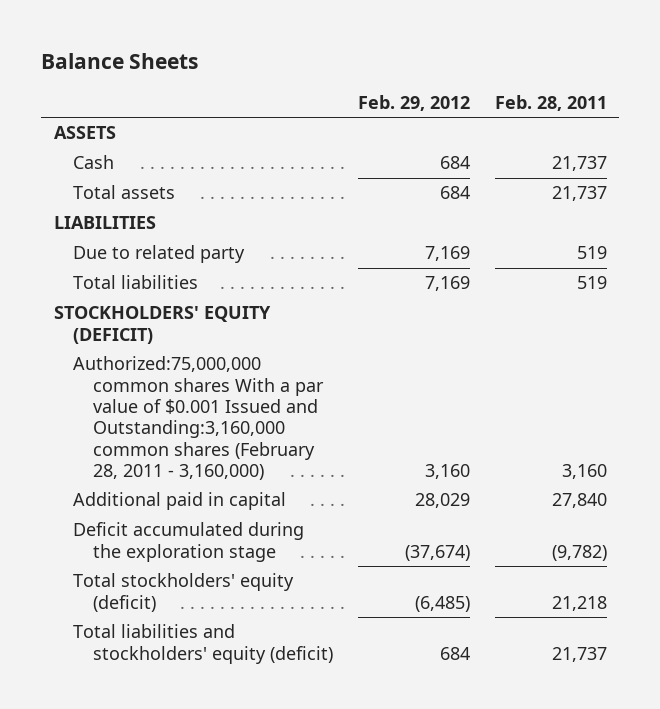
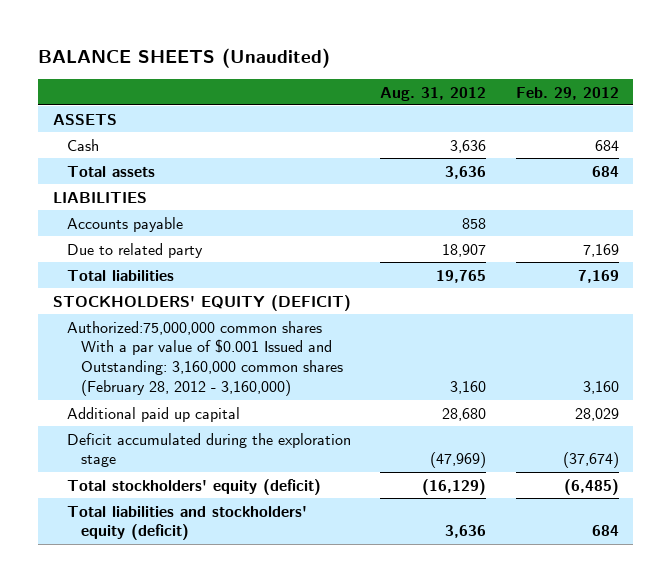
[41,53,199,70] Balance Sheets -> [38,47,331,68] BALANCE SHEETS (Unaudited)
[494,95,607,112] Feb. 28, 2011 -> none
none -> [380,86,487,101] Aug. 31, 2012
none -> [66,216,183,232] Accounts payable
[73,356,324,481] Authorized:75,000,000 common shares With a par value of $0.001 Issued and Outstanding:3,160,000 common shares (February 28, 2011 - 3,160,000) -> [66,320,343,397] Authorized:75,000,000 common shares With a par value of $0.001 Issued and Outstanding: 3,160,000 common shares (February 28, 2012 - 3,160,000)
[73,492,287,511] Additional paid in capital -> [66,406,240,422] Additional paid up capital

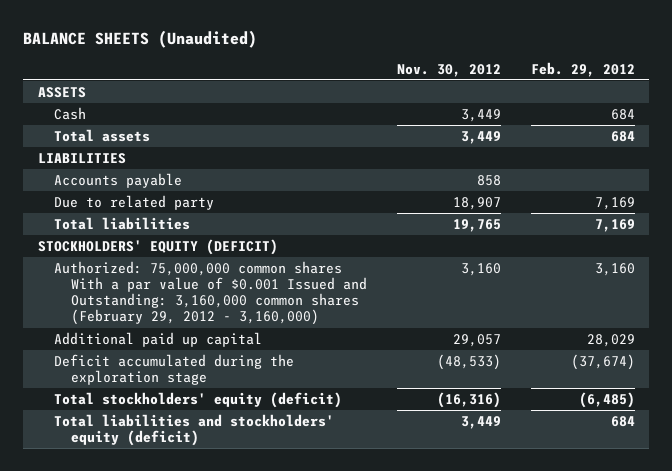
[380,86,487,101] Aug. 31, 2012 -> none
none -> [396,63,501,77] Nov. 30, 2012
[66,320,343,397] Authorized:75,000,000 common shares With a par value of $0.001 Issued and Outstanding: 3,160,000 common shares (February 28, 2012 - 3,160,000) -> [54,260,368,326] Authorized: 75,000,000 common shares With a par value of $0.001 Issued and Outstanding: 3,160,000 common shares (February 29, 2012 - 3,160,000)

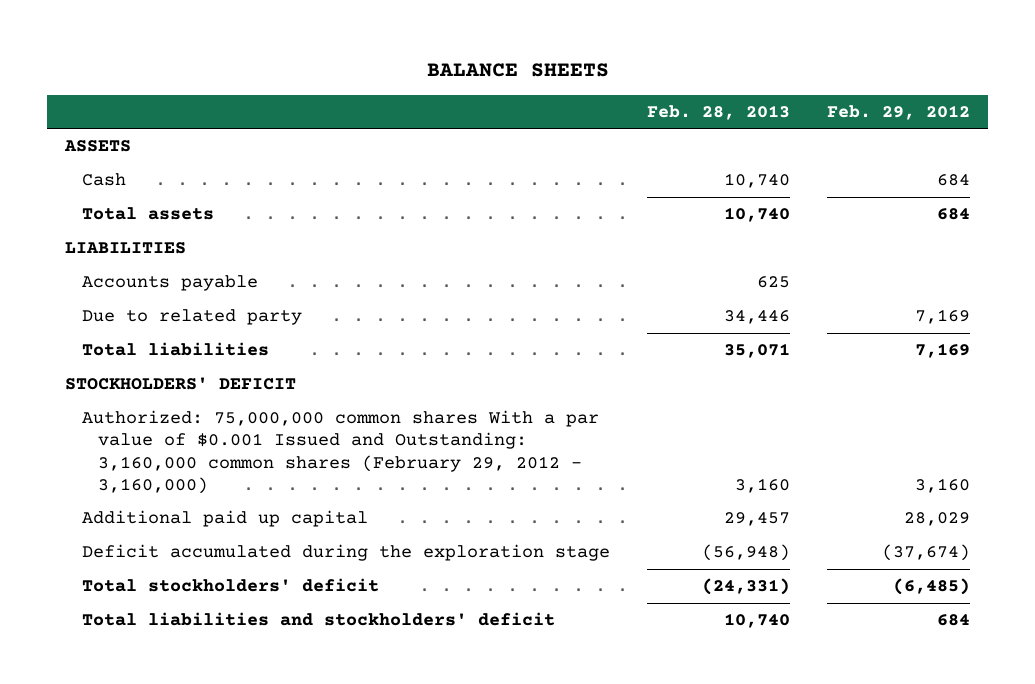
[22,30,257,49] BALANCE SHEETS (Unaudited) -> [426,63,609,78] BALANCE SHEETS
[396,63,501,77] Nov. 30, 2012 -> none
none -> [646,104,790,120] Feb. 28, 2013
[37,238,278,255] STOCKHOLDERS' EQUITY (DEFICIT) -> [65,377,297,391] STOCKHOLDERS' DEFICIT
[54,391,343,408] Total stockholders' equity (deficit) -> [81,578,379,593] Total stockholders' deficit
[54,413,335,446] Total liabilities and stockholders' equity (deficit) -> [81,612,555,627] Total liabilities and stockholders' deficit

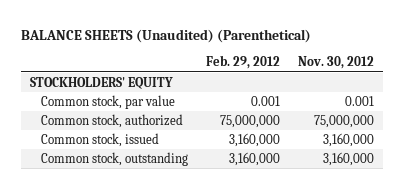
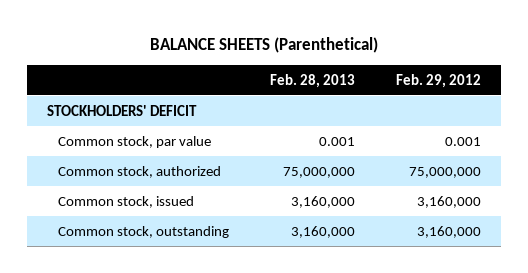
[20,29,311,44] BALANCE SHEETS (Unaudited) (Parenthetical) -> [150,37,379,54] BALANCE SHEETS (Parenthetical)
[298,56,375,70] Nov. 30, 2012 -> none
none -> [269,73,355,88] Feb. 28, 2013
[30,76,174,89] STOCKHOLDERS' EQUITY -> [47,104,198,116] STOCKHOLDERS' DEFICIT

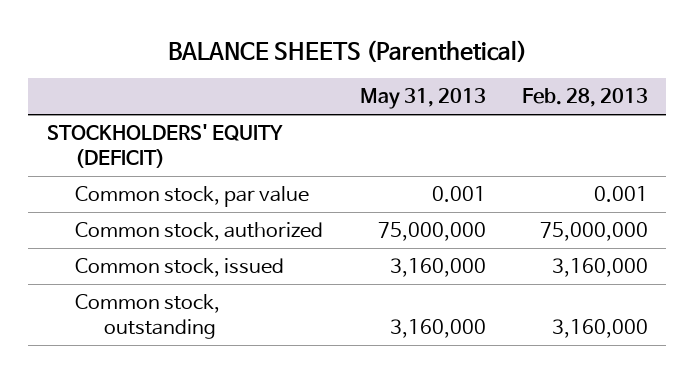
[395,73,481,88] Feb. 29, 2012 -> none
none -> [359,88,486,110] May 31, 2013
[47,104,198,116] STOCKHOLDERS' DEFICIT -> [46,124,283,168] STOCKHOLDERS' EQUITY (DEFICIT)

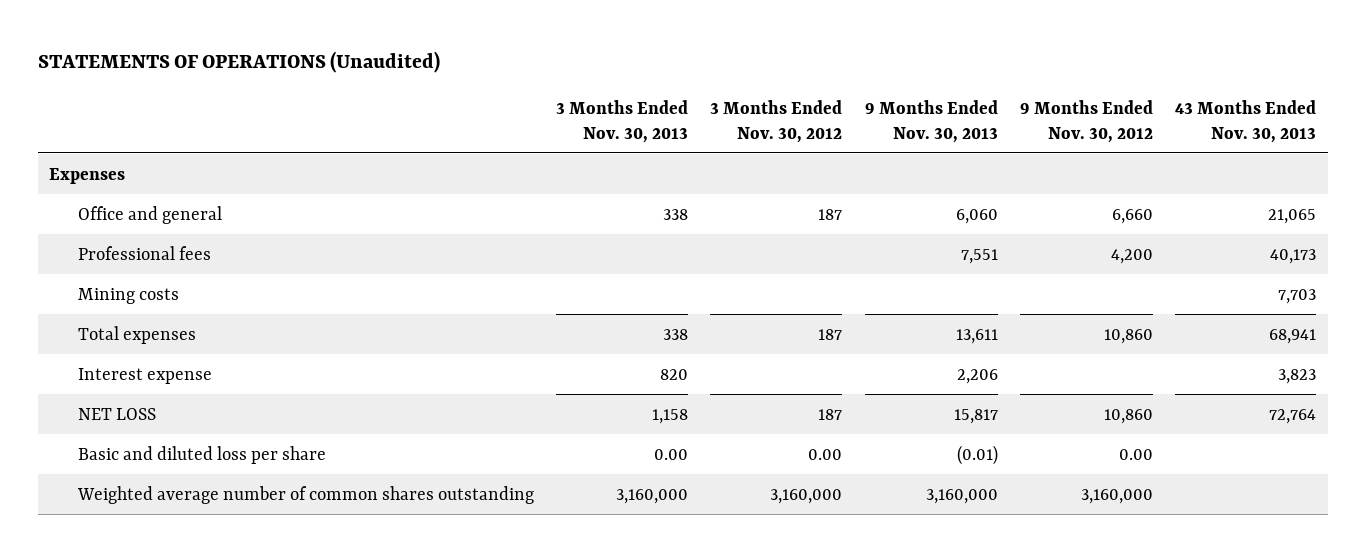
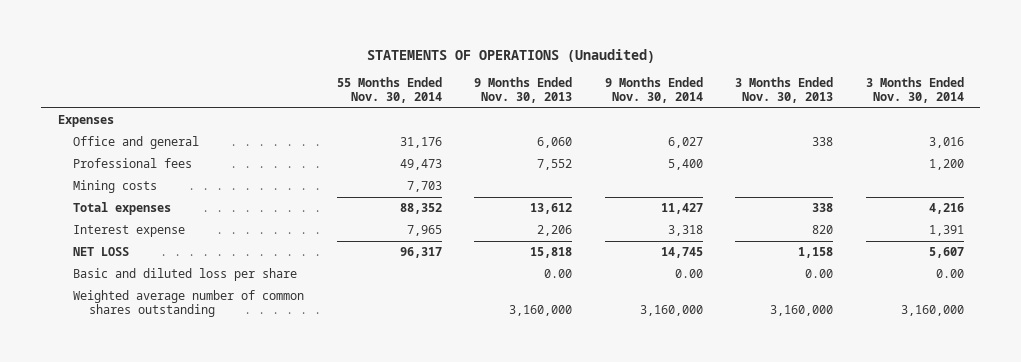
[710,99,843,143] 3 Months Ended Nov. 30, 2012 -> none
[1020,99,1154,143] 9 Months Ended Nov. 30, 2012 -> none
[1175,99,1317,143] 43 Months Ended Nov. 30, 2013 -> none
none -> [336,76,442,103] 55 Months Ended Nov. 30, 2014
none -> [604,76,703,103] 9 Months Ended Nov. 30, 2014
none -> [865,76,964,103] 3 Months Ended Nov. 30, 2014
[960,248,998,264] 7,551 -> [537,159,573,171] 7,552
[955,328,998,344] 13,611 -> [530,203,573,215] 13,612
[953,408,998,424] 15,817 -> [530,247,573,259] 15,818
[956,444,998,465] (0.01) -> [544,269,573,279] 0.00

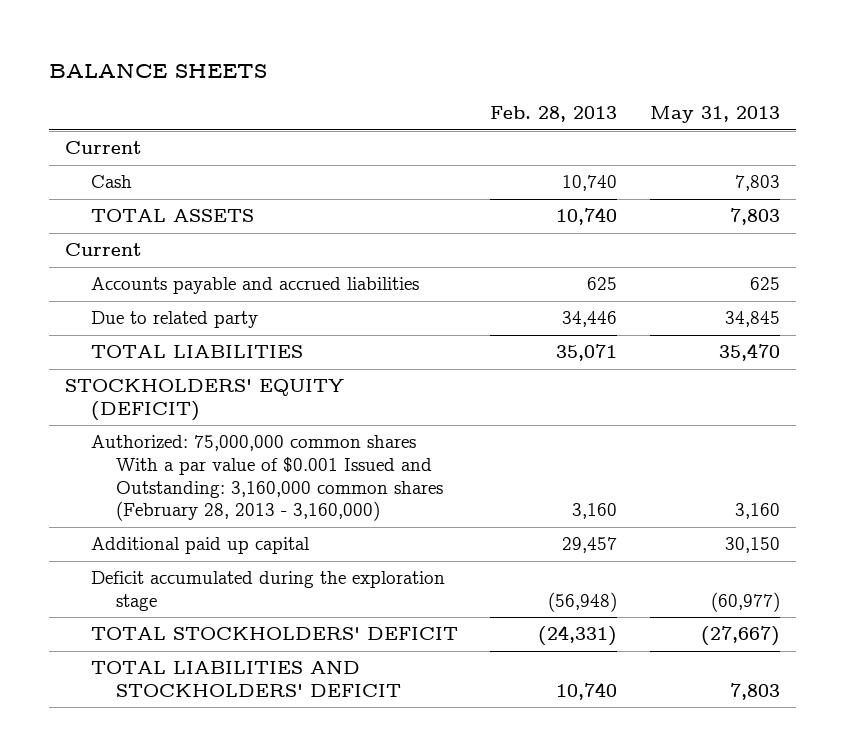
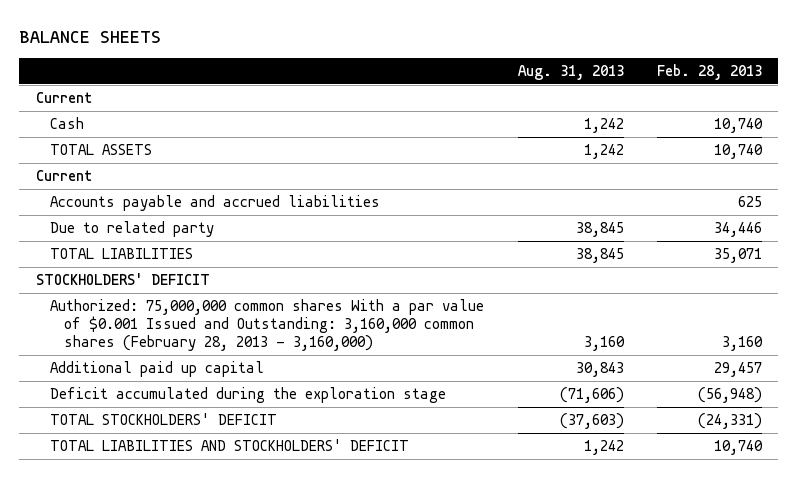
[649,106,780,124] May 31, 2013 -> none
none -> [517,64,624,80] Aug. 31, 2013
[65,379,345,421] STOCKHOLDERS' EQUITY (DEFICIT) -> [36,273,211,286] STOCKHOLDERS' DEFICIT

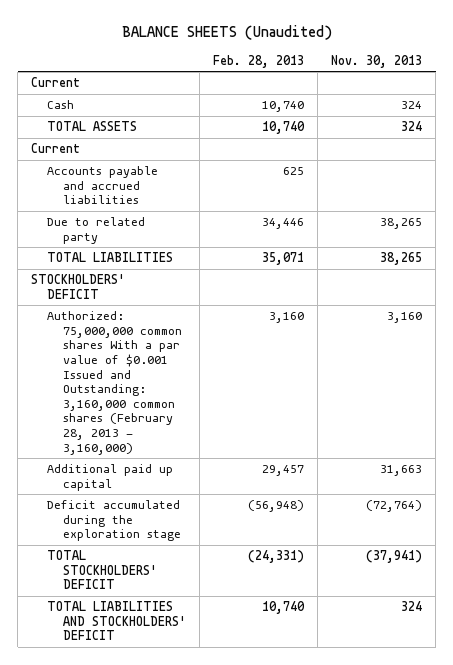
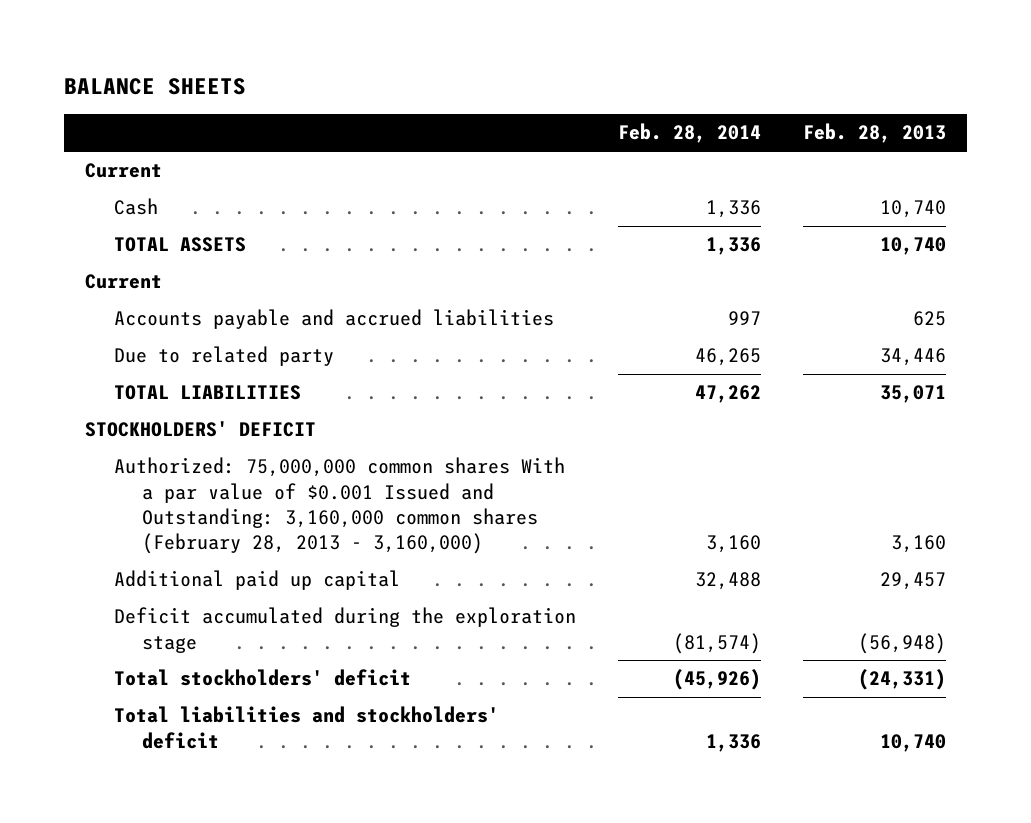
[121,25,332,41] BALANCE SHEETS (Unaudited) -> [64,78,247,96] BALANCE SHEETS
[330,54,422,68] Nov. 30, 2013 -> none
none -> [618,123,762,144] Feb. 28, 2014
[47,550,157,590] TOTAL STOCKHOLDERS' DEFICIT -> [113,669,411,687] Total stockholders' deficit
[47,601,186,641] TOTAL LIABILITIES AND STOCKHOLDERS' DEFICIT -> [113,706,499,749] Total liabilities and stockholders' deficit

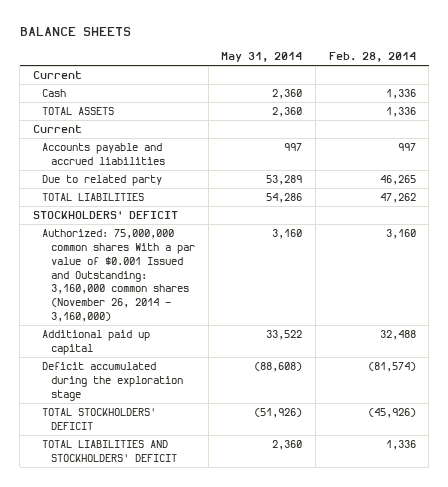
[803,123,947,144] Feb. 28, 2013 -> none
none -> [221,51,303,62] May 31, 2014
[113,457,565,555] Authorized: 75,000,000 common shares With a par value of $0.001 Issued and Outstanding: 3,160,000 common shares (February 28, 2013 - 3,160,000) -> [41,229,196,322] Authorized: 75,000,000 common shares With a par value of $0.001 Issued and Outstanding: 3,160,000 common shares (November 26, 2014 - 3,160,000)
[113,669,411,687] Total stockholders' deficit -> [41,408,156,430] TOTAL STOCKHOLDERS' DEFICIT
[113,706,499,749] Total liabilities and stockholders' deficit -> [41,440,178,462] TOTAL LIABILITIES AND STOCKHOLDERS' DEFICIT

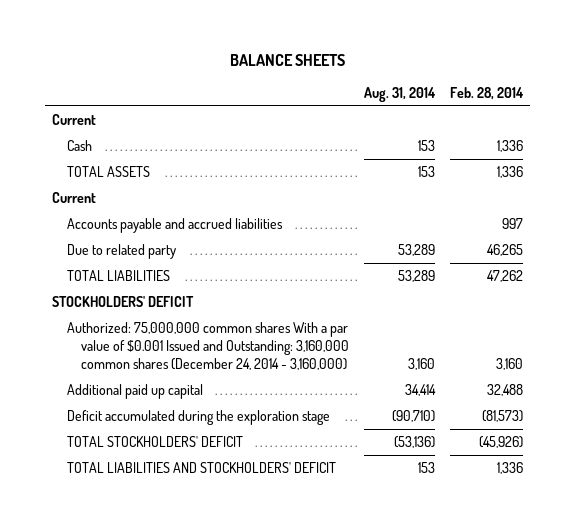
[221,51,303,62] May 31, 2014 -> none
none -> [363,87,436,103] Aug. 31, 2014
[41,229,196,322] Authorized: 75,000,000 common shares With a par value of $0.001 Issued and Outstanding: 3,160,000 common shares (November 26, 2014 - 3,160,000) -> [66,321,350,370] Authorized: 75,000,000 common shares With a par value of $0.001 Issued and Outstanding: 3,160,000 common shares (December 24, 2014 - 3,160,000)
[367,362,416,373] (81,574) -> [481,409,523,422] (81,573)

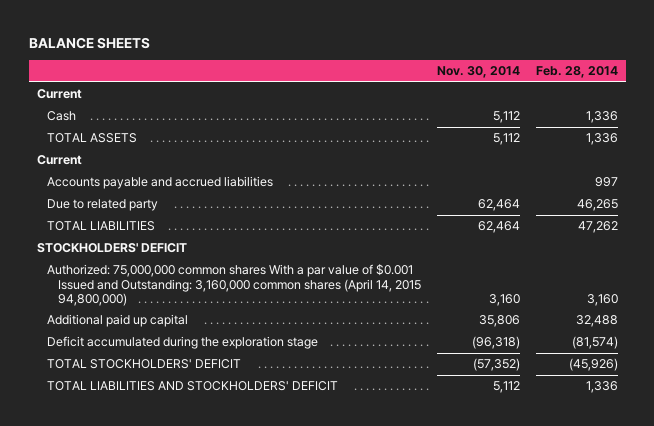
[363,87,436,103] Aug. 31, 2014 -> none
none -> [436,66,520,79] Nov. 30, 2014
[66,321,350,370] Authorized: 75,000,000 common shares With a par value of $0.001 Issued and Outstanding: 3,160,000 common shares (December 24, 2014 - 3,160,000) -> [47,264,421,307] Authorized: 75,000,000 common shares With a par value of $0.001 Issued and Outstanding: 3,160,000 common shares (April 14, 2015 94,800,000)
[481,409,523,422] (81,573) -> [571,336,618,350] (81,574)

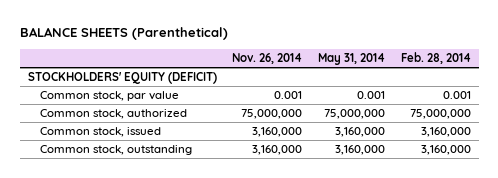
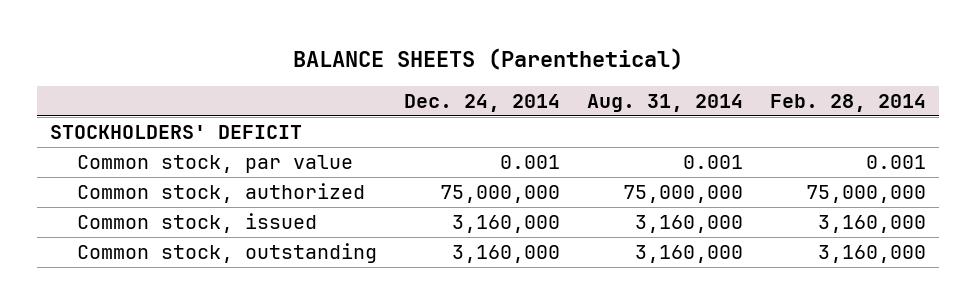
[232,52,303,64] Nov. 26, 2014 -> none
[317,52,385,65] May 31, 2014 -> none
none -> [403,93,560,112] Dec. 24, 2014
none -> [586,93,743,112] Aug. 31, 2014
[27,72,217,85] STOCKHOLDERS' EQUITY (DEFICIT) -> [50,124,303,139] STOCKHOLDERS' DEFICIT

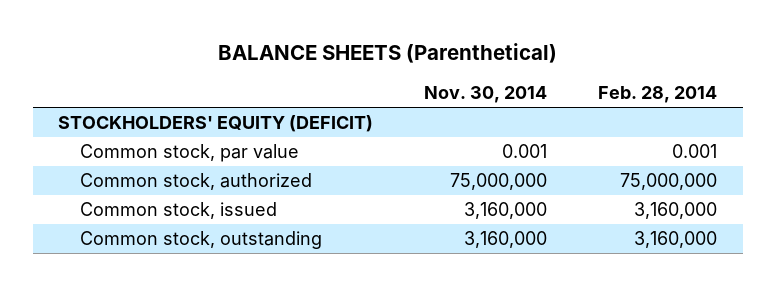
[403,93,560,112] Dec. 24, 2014 -> none
[586,93,743,112] Aug. 31, 2014 -> none
none -> [424,86,548,104] Nov. 30, 2014
[50,124,303,139] STOCKHOLDERS' DEFICIT -> [58,115,374,133] STOCKHOLDERS' EQUITY (DEFICIT)

